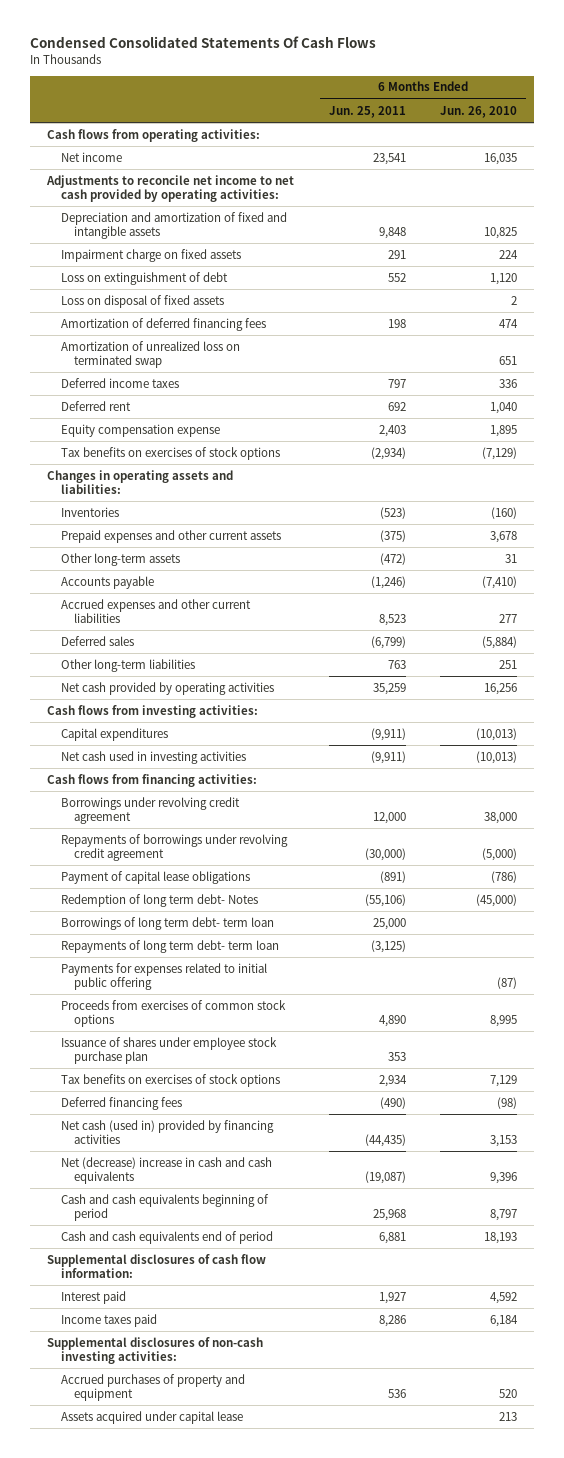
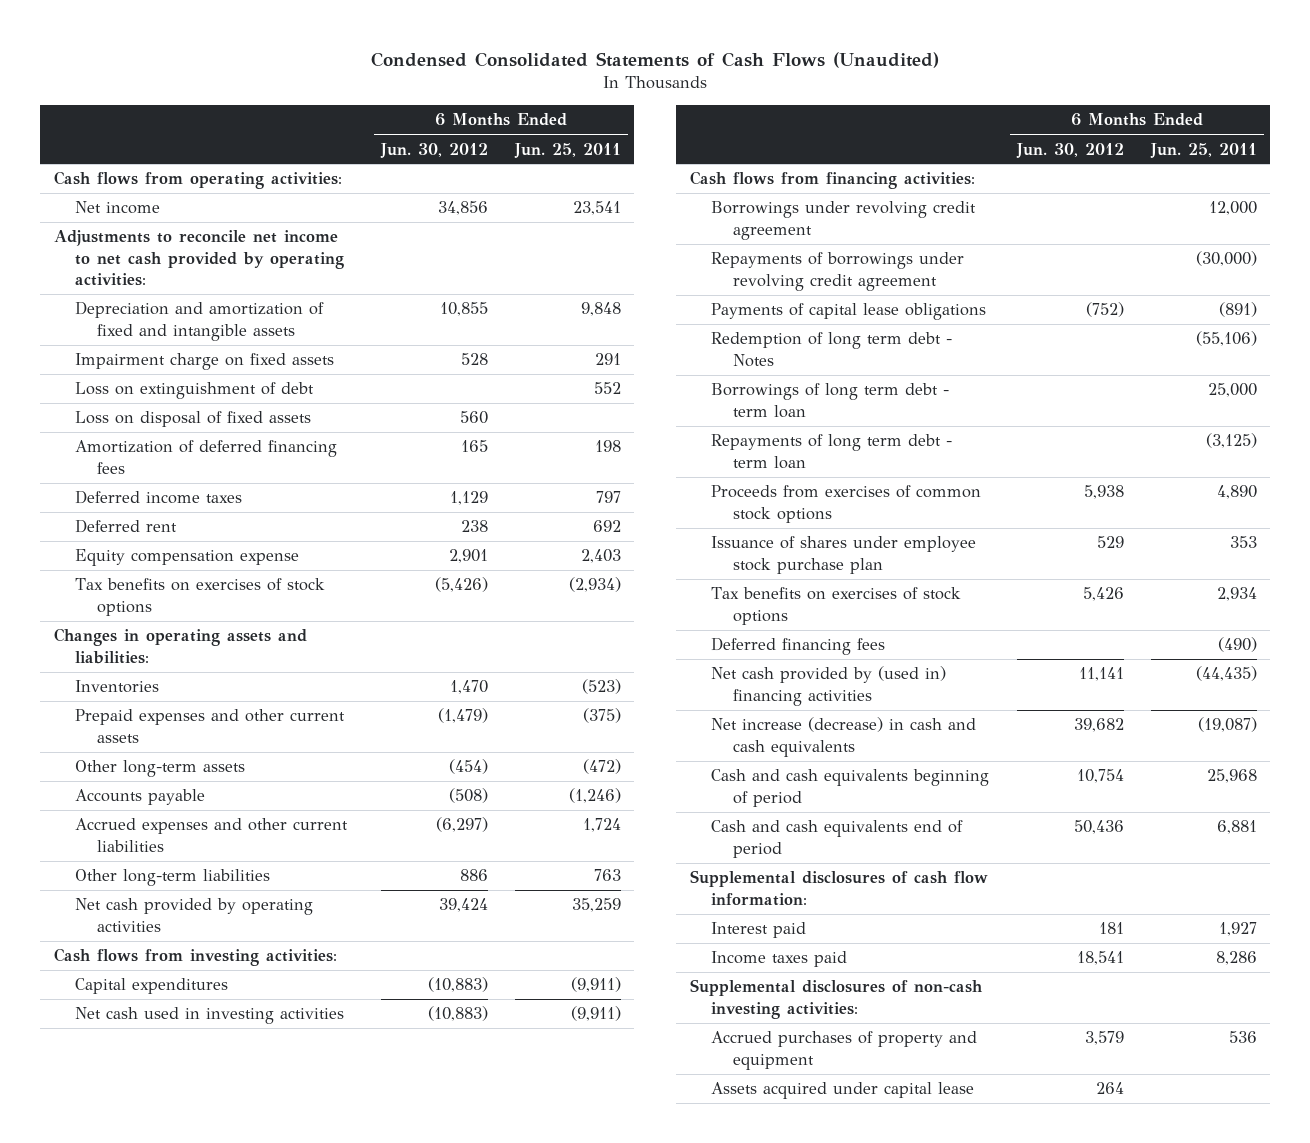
[29,36,376,49] Condensed Consolidated Statements Of Cash Flows -> [371,51,940,68] Condensed Consolidated Statements of Cash Flows (Unaudited)
[440,105,518,118] Jun. 26, 2010 -> none
none -> [379,142,488,158] Jun. 30, 2012
[60,340,240,369] Amortization of unrealized loss on terminated swap -> none
[60,635,134,646] Deferred sales -> none
[378,614,406,627] 8,523 -> [582,818,621,833] 1,724
[60,962,267,991] Payments for expenses related to initial public offering -> none
[60,870,250,884] Payment of capital lease obligations -> [711,303,987,321] Payments of capital lease obligations
[60,893,258,907] Redemption of long term debt- Notes -> [711,332,953,367] Redemption of long term debt - Notes
[60,916,274,930] Borrowings of long term debt- term loan -> [711,383,950,418] Borrowings of long term debt - term loan
[60,939,279,953] Repayments of long term debt- term loan -> [711,434,953,469] Repayments of long term debt - term loan
[60,1119,274,1145] Net cash (used in) provided by financing activities -> [711,666,947,706] Net cash provided by (used in) financing activities
[60,1156,272,1185] Net (decrease) increase in cash and cash equivalents -> [711,717,977,757] Net increase (decrease) in cash and cash equivalents

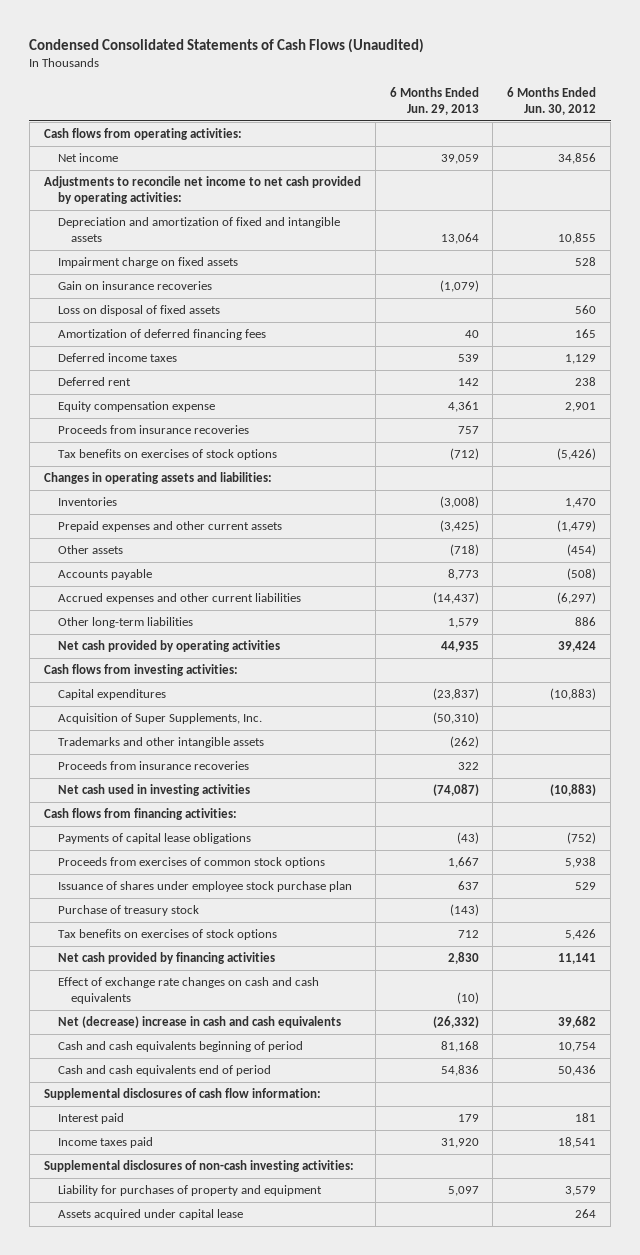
[513,142,621,158] Jun. 25, 2011 -> none
none -> [389,86,479,115] 6 Months Ended Jun. 29, 2013
[75,382,315,400] Loss on extinguishment of debt -> none
none -> [57,281,212,291] Gain on insurance recoveries
none -> [57,425,249,435] Proceeds from insurance recoveries
[75,760,246,778] Other long-term assets -> [57,545,123,555] Other assets
none -> [57,713,262,725] Acquisition of Super Supplements, Inc.
none -> [57,737,264,749] Trademarks and other intangible assets
none -> [57,761,249,771] Proceeds from insurance recoveries
[711,201,977,240] Borrowings under revolving credit agreement -> none
[711,252,965,291] Repayments of borrowings under revolving credit agreement -> none
[711,332,953,367] Redemption of long term debt - Notes -> none
[711,383,950,418] Borrowings of long term debt - term loan -> none
[711,434,953,469] Repayments of long term debt - term loan -> none
none -> [57,905,199,917] Purchase of treasury stock
[711,637,886,656] Deferred financing fees -> none
[711,666,947,706] Net cash provided by (used in) financing activities -> [57,952,275,965] Net cash provided by financing activities
none -> [57,977,319,1005] Effect of exchange rate changes on cash and cash equivalents
[711,717,977,757] Net increase (decrease) in cash and cash equivalents -> [57,1016,341,1029] Net (decrease) increase in cash and cash equivalents
[711,1031,978,1070] Accrued purchases of property and equipment -> [57,1185,322,1197] Liability for purchases of property and equipment

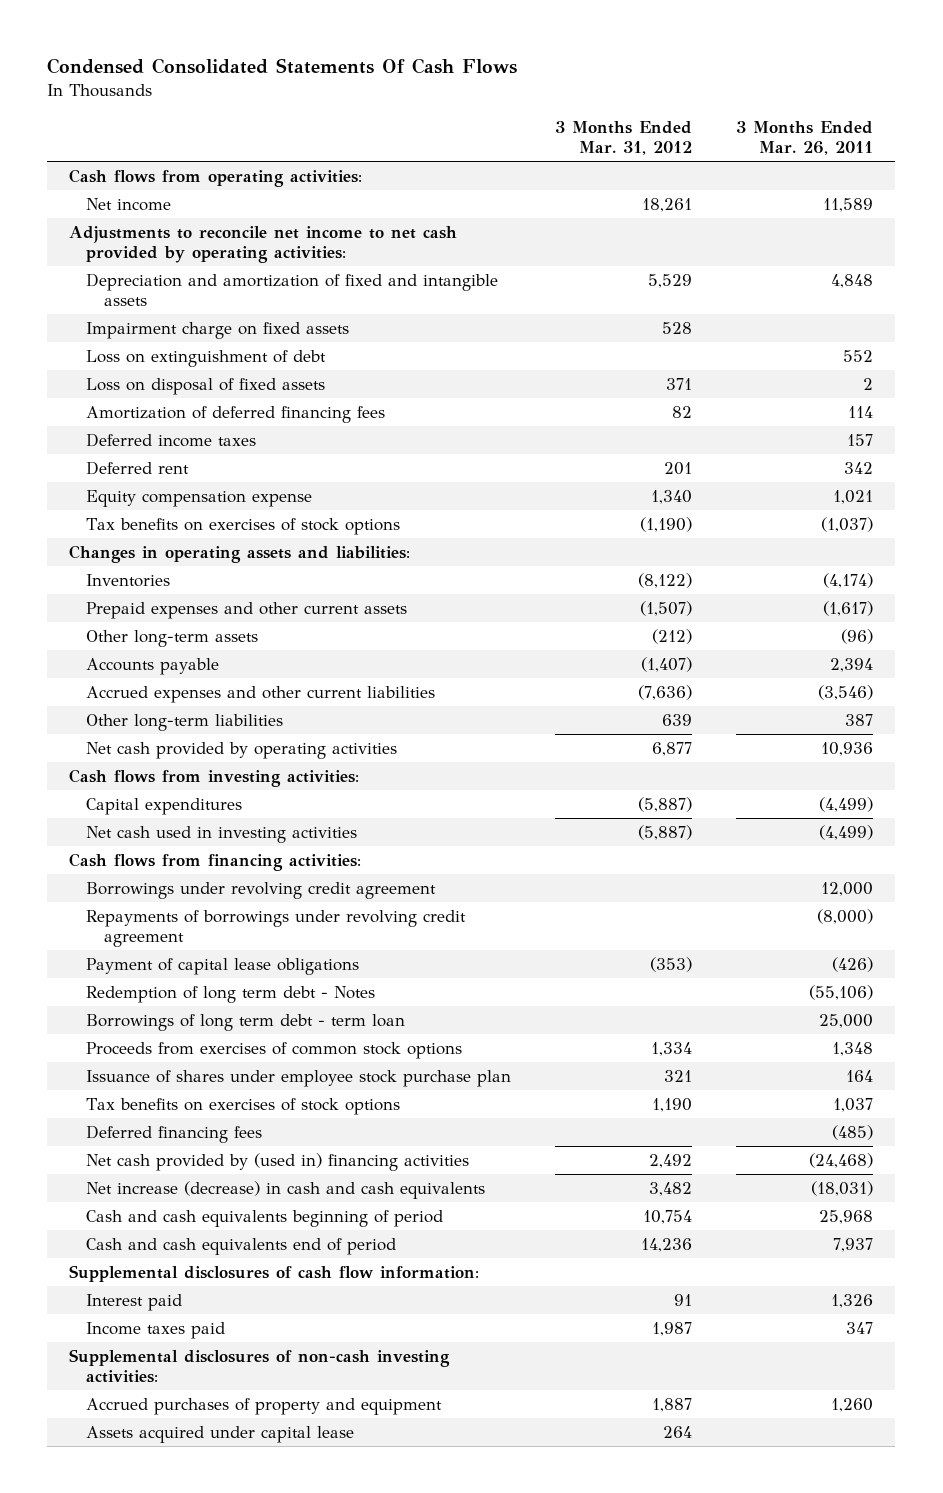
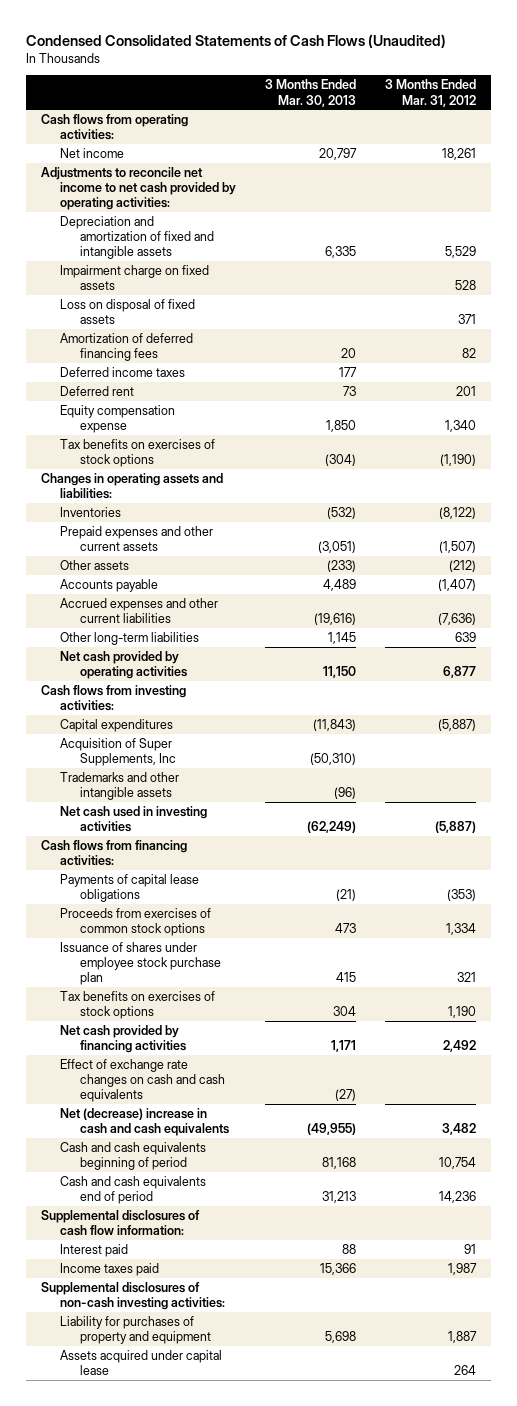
[47,58,518,75] Condensed Consolidated Statements Of Cash Flows -> [26,33,447,48] Condensed Consolidated Statements of Cash Flows (Unaudited)
[736,120,874,155] 3 Months Ended Mar. 26, 2011 -> none
none -> [265,79,357,107] 3 Months Ended Mar. 30, 2013
[86,349,327,367] Loss on extinguishment of debt -> none
[86,629,259,647] Other long-term assets -> [60,560,130,571] Other assets
none -> [60,738,177,767] Acquisition of Super Supplements, Inc
none -> [60,772,180,801] Trademarks and other intangible assets
[86,881,437,899] Borrowings under revolving credit agreement -> none
[86,909,467,947] Repayments of borrowings under revolving credit agreement -> none
[86,985,376,1003] Redemption of long term debt - Notes -> none
[86,1013,406,1031] Borrowings of long term debt - term loan -> none
[86,957,360,975] Payment of capital lease obligations -> [60,874,200,903] Payments of capital lease obligations
[86,1124,263,1143] Deferred financing fees -> none
[86,1152,470,1171] Net cash provided by (used in) financing activities -> [60,1025,187,1054] Net cash provided by financing activities
none -> [60,1059,226,1103] Effect of exchange rate changes on cash and cash equivalents
[86,1180,486,1199] Net increase (decrease) in cash and cash equivalents -> [60,1108,230,1137] Net (decrease) increase in cash and cash equivalents
[86,1397,443,1415] Accrued purchases of property and equipment -> [60,1316,212,1345] Liability for purchases of property and equipment

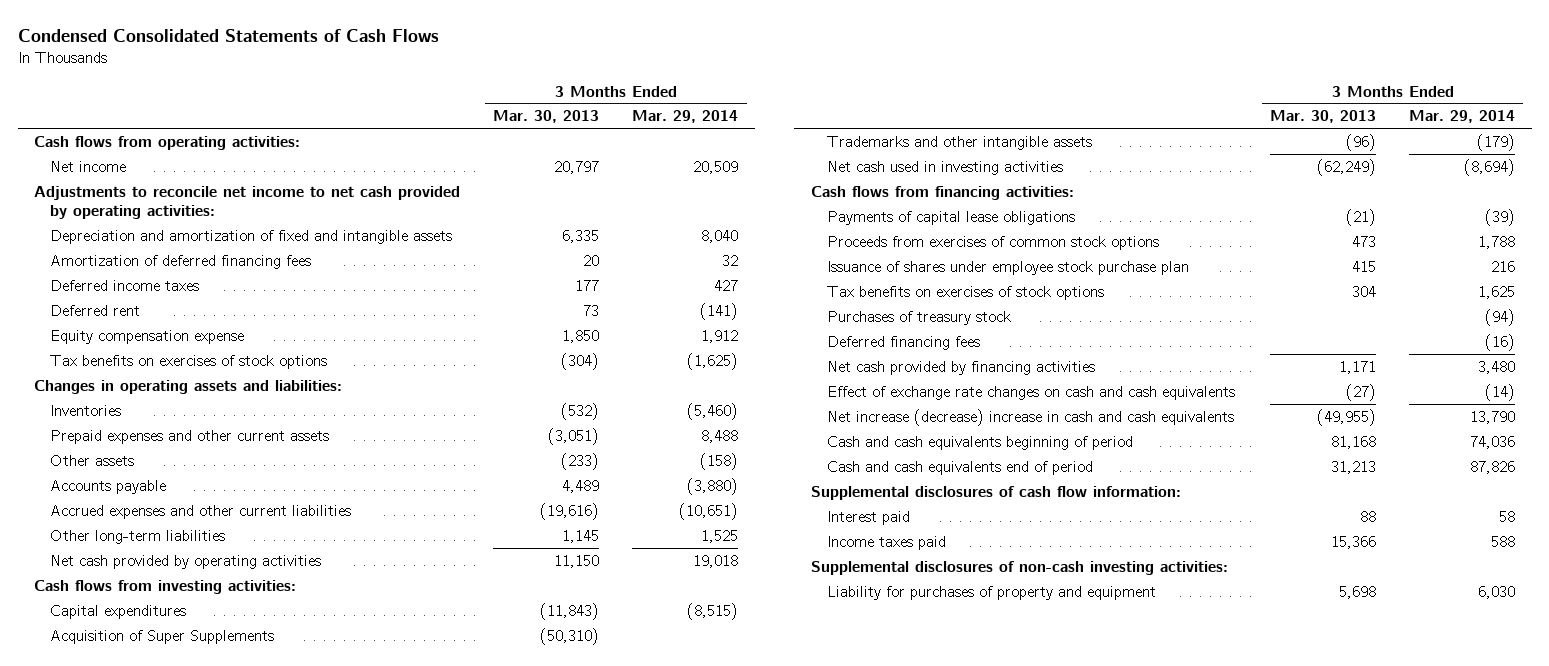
[26,33,447,48] Condensed Consolidated Statements of Cash Flows (Unaudited) -> [17,29,439,43] Condensed Consolidated Statements of Cash Flows
[385,79,477,107] 3 Months Ended Mar. 31, 2012 -> none
none -> [632,110,739,124] Mar. 29, 2014
[60,265,210,291] Impairment charge on fixed assets -> none
[60,299,196,325] Loss on disposal of fixed assets -> none
[60,738,177,767] Acquisition of Super Supplements, Inc -> [50,629,275,644] Acquisition of Super Supplements
none -> [827,310,1012,325] Purchases of treasury stock
none -> [827,335,981,350] Deferred financing fees
[60,1108,230,1137] Net (decrease) increase in cash and cash equivalents -> [827,408,1235,426] Net increase (decrease) increase in cash and cash equivalents
[60,1350,223,1376] Assets acquired under capital lease -> none

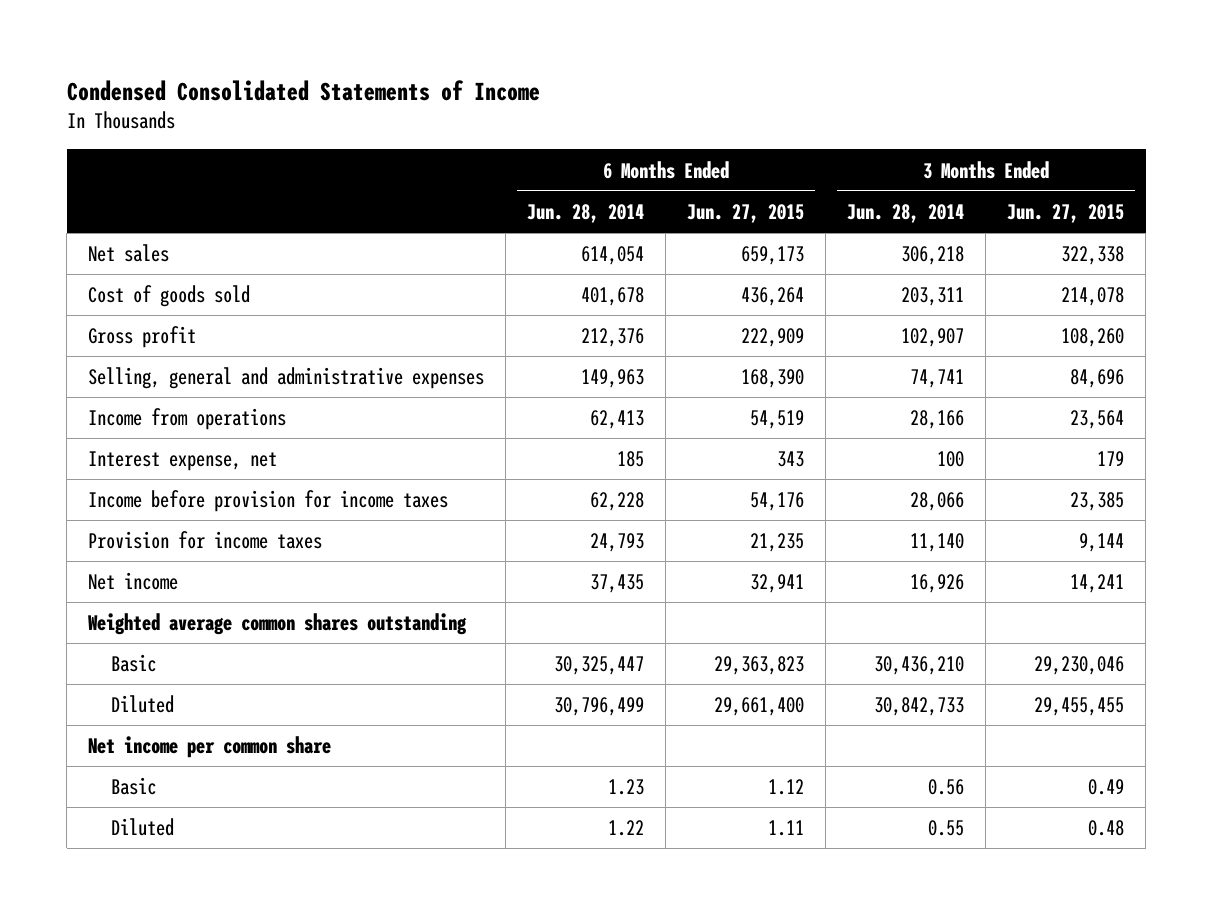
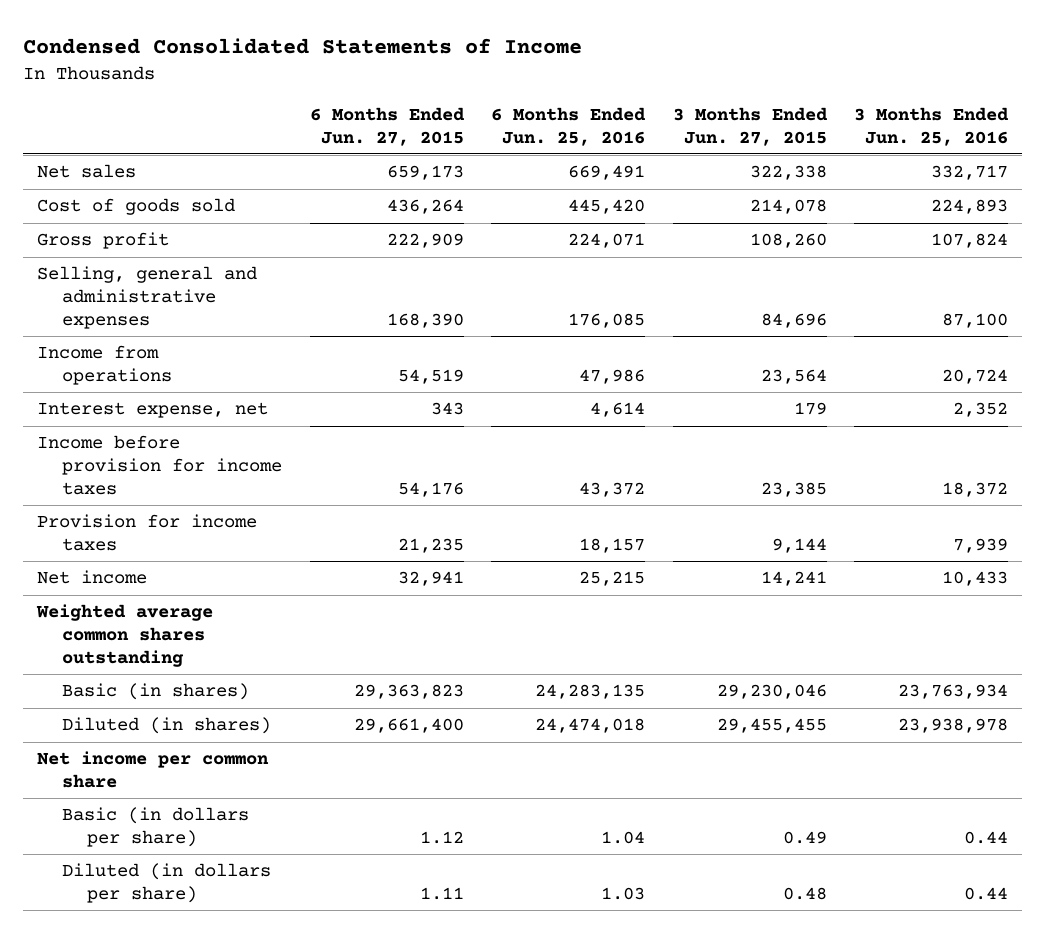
[527,204,645,224] Jun. 28, 2014 -> none
[847,204,965,224] Jun. 28, 2014 -> none
none -> [491,106,647,146] 6 Months Ended Jun. 25, 2016
none -> [854,106,1010,146] 3 Months Ended Jun. 25, 2016
[110,654,156,673] Basic -> [62,683,250,701] Basic (in shares)
[110,695,174,714] Diluted -> [62,717,272,735] Diluted (in shares)
[110,777,156,796] Basic -> [62,807,250,847] Basic (in dollars per share)
[110,818,174,837] Diluted -> [62,863,272,903] Diluted (in dollars per share)

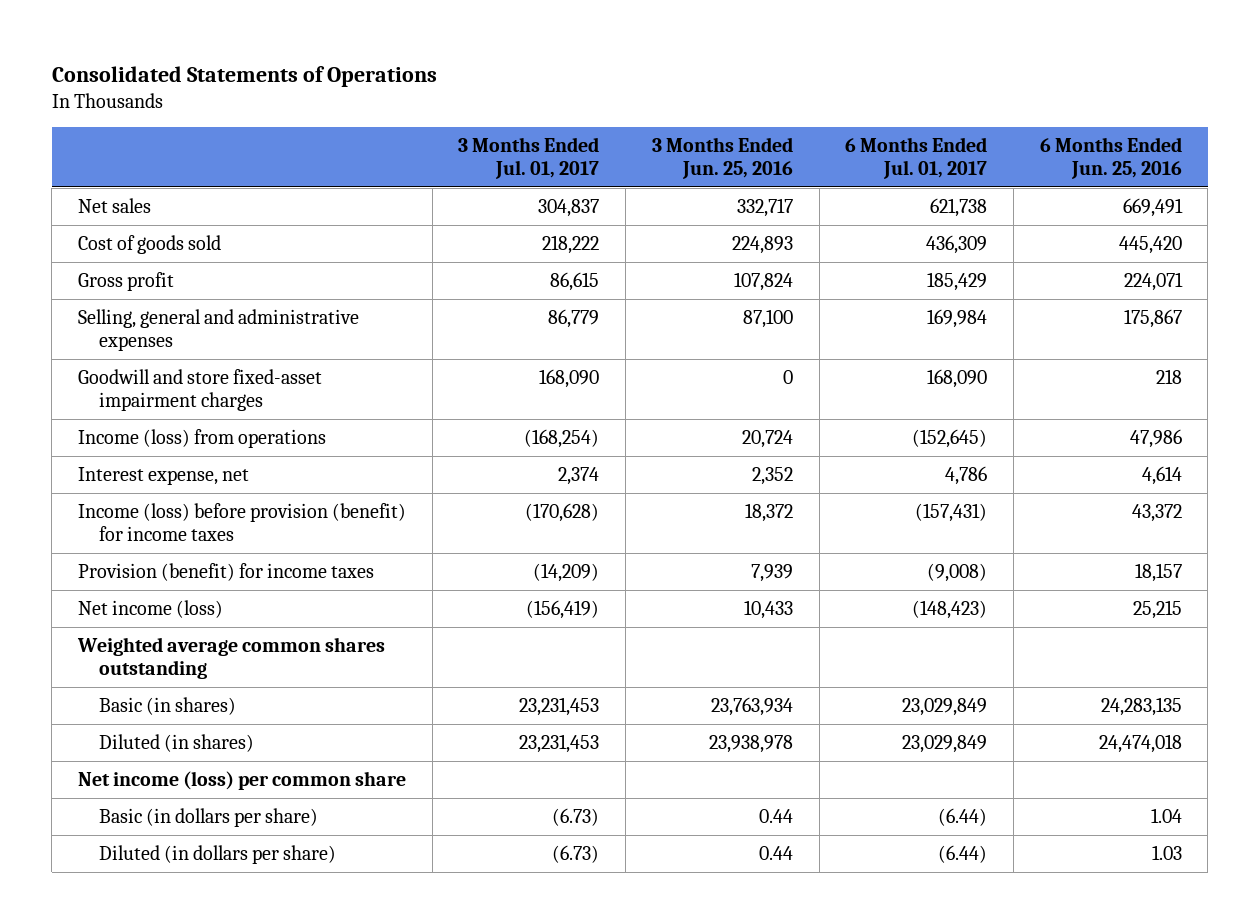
[23,37,583,54] Condensed Consolidated Statements of Income -> [51,65,437,87] Consolidated Statements of Operations
[309,106,465,146] 6 Months Ended Jun. 27, 2015 -> none
[672,106,828,146] 3 Months Ended Jun. 27, 2015 -> none
none -> [458,136,600,179] 3 Months Ended Jul. 01, 2017
none -> [845,136,988,179] 6 Months Ended Jul. 01, 2017
[568,312,646,328] 176,085 -> [1123,308,1182,328] 175,867
none -> [77,368,322,412] Goodwill and store fixed-asset impairment charges
[37,345,173,385] Income from operations -> [77,428,326,448] Income (loss) from operations
[37,435,283,495] Income before provision for income taxes -> [77,502,406,542] Income (loss) before provision (benefit) for income taxes
[37,514,258,551] Provision for income taxes -> [77,562,374,581] Provision (benefit) for income taxes
[37,570,148,585] Net income -> [77,599,223,618] Net income (loss)
[37,751,270,788] Net income per common share -> [77,770,406,790] Net income (loss) per common share

